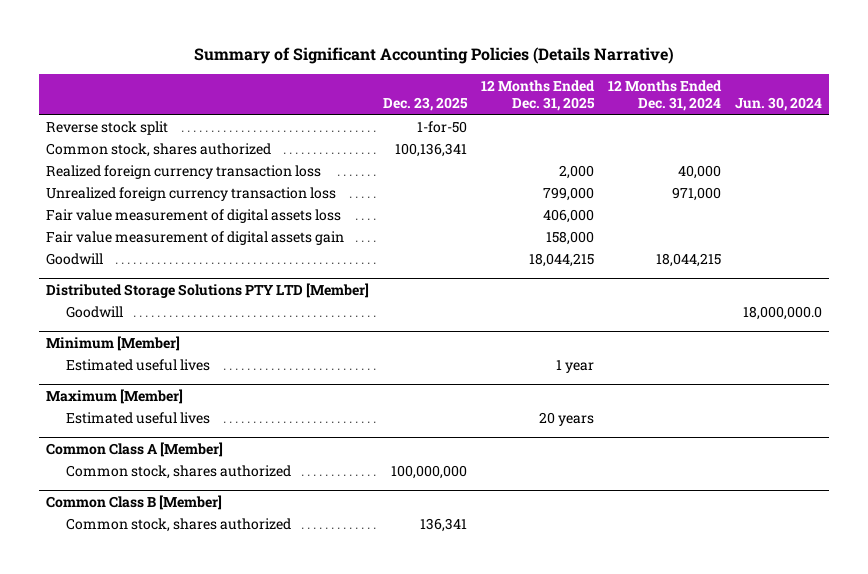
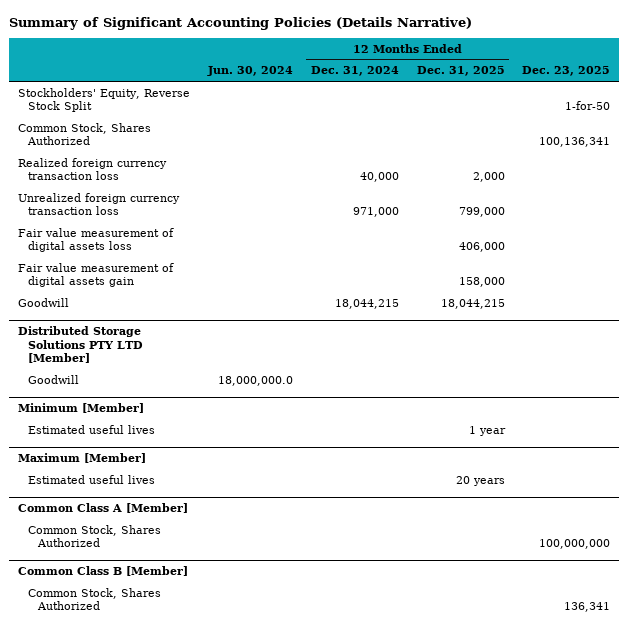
[45,121,168,136] Reverse stock split -> [18,87,191,113] Stockholders' Equity, Reverse Stock Split
[45,143,271,158] Common stock, shares authorized -> [18,122,152,146] Common Stock, Shares Authorized
[65,465,291,480] Common stock, shares authorized -> [28,524,162,548] Common Stock, Shares Authorized
[65,518,291,533] Common stock, shares authorized -> [28,587,162,611] Common Stock, Shares Authorized

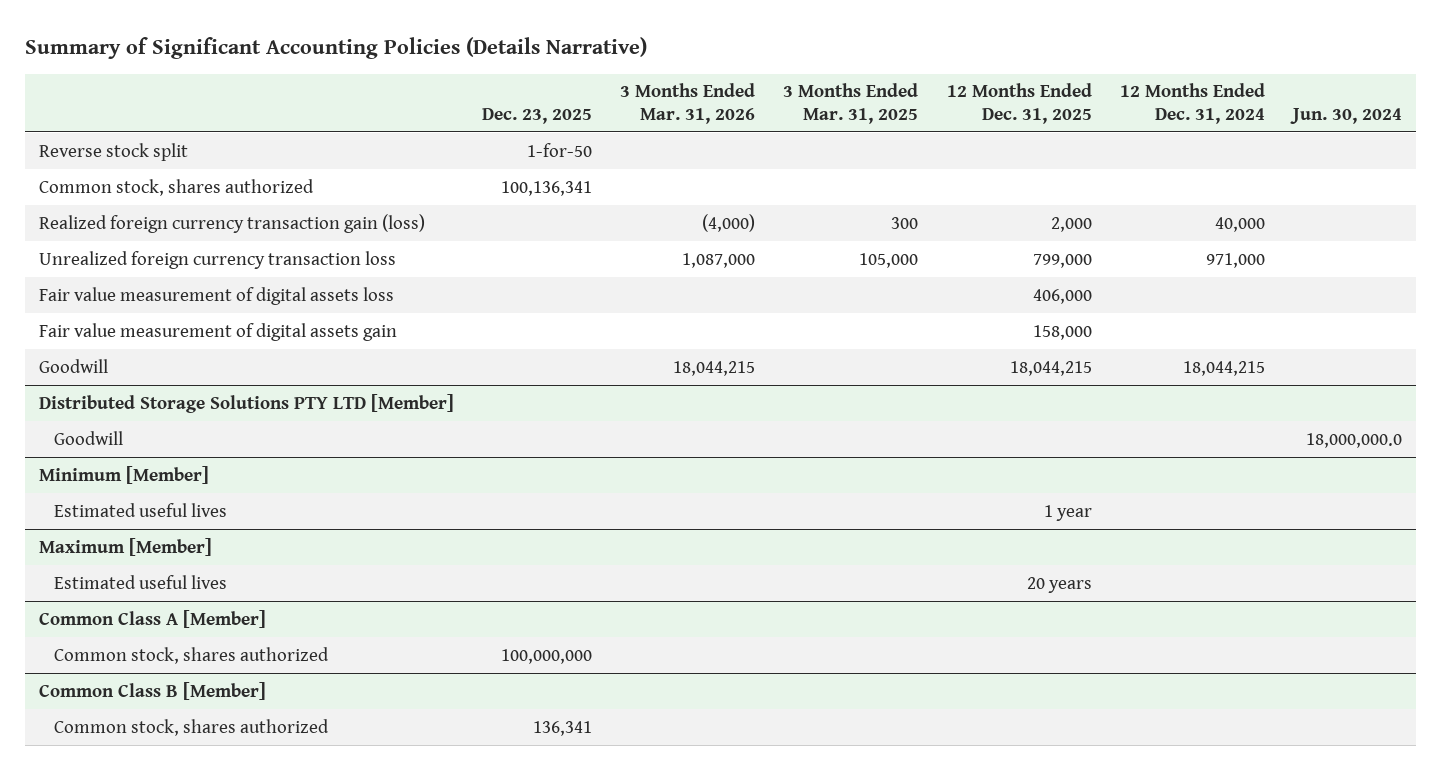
none -> [620,83,756,124] 3 Months Ended Mar. 31, 2026
none -> [783,83,919,124] 3 Months Ended Mar. 31, 2025
[18,87,191,113] Stockholders' Equity, Reverse Stock Split -> [38,142,188,161] Reverse stock split
[18,122,152,146] Common Stock, Shares Authorized -> [38,178,314,196] Common stock, shares authorized
[18,157,168,181] Realized foreign currency transaction loss -> [38,213,425,233] Realized foreign currency transaction gain (loss)
[28,524,162,548] Common Stock, Shares Authorized -> [53,646,329,664] Common stock, shares authorized
[28,587,162,611] Common Stock, Shares Authorized -> [53,718,329,736] Common stock, shares authorized

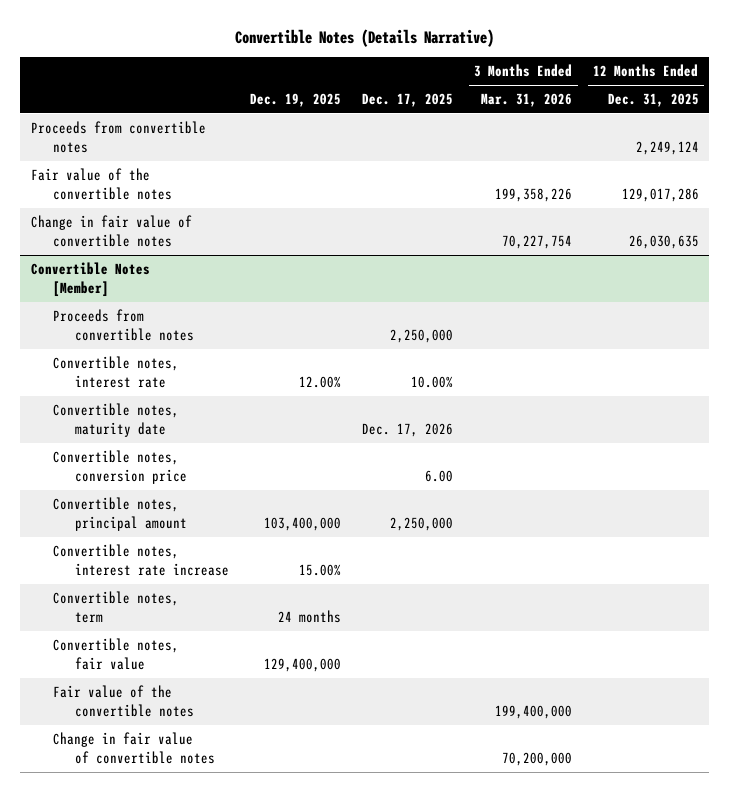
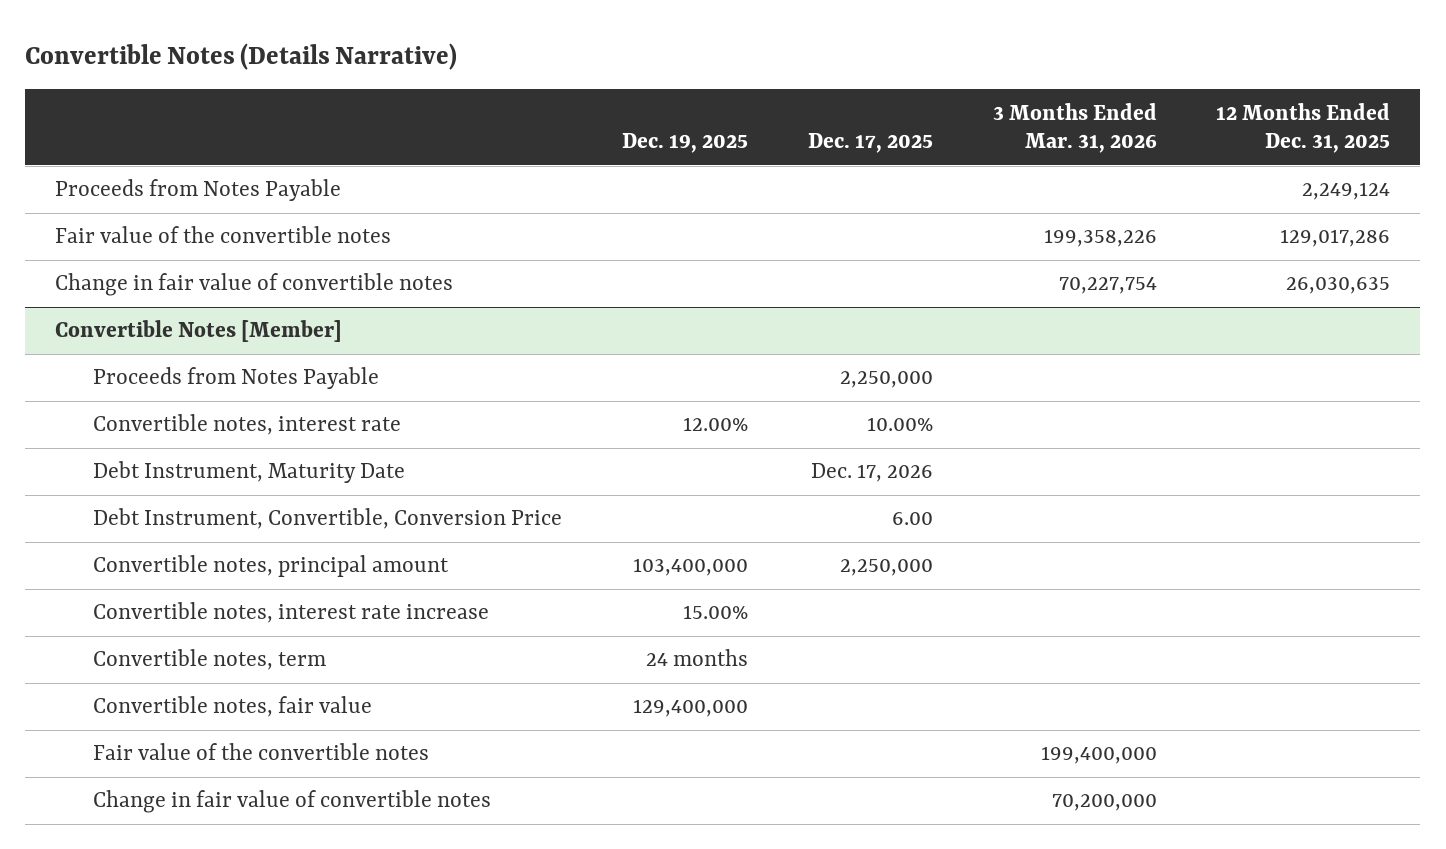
[31,120,207,153] Proceeds from convertible notes -> [55,179,342,202] Proceeds from Notes Payable
[52,308,194,341] Proceeds from convertible notes -> [92,367,379,390] Proceeds from Notes Payable
[52,402,179,437] Convertible notes, maturity date -> [92,461,405,484] Debt Instrument, Maturity Date
[52,449,187,484] Convertible notes, conversion price -> [92,508,562,530] Debt Instrument, Convertible, Conversion Price

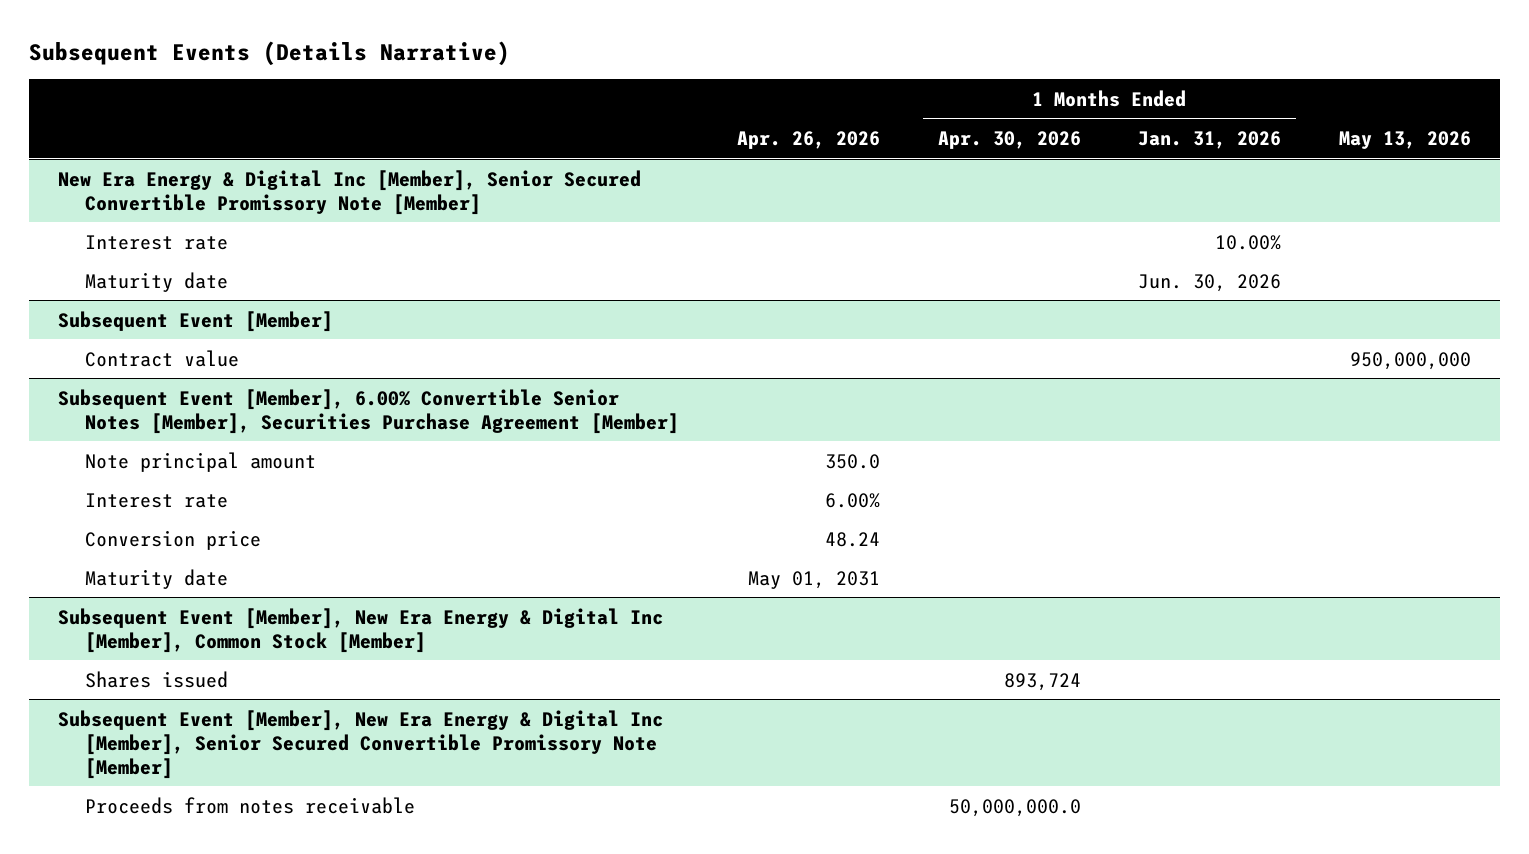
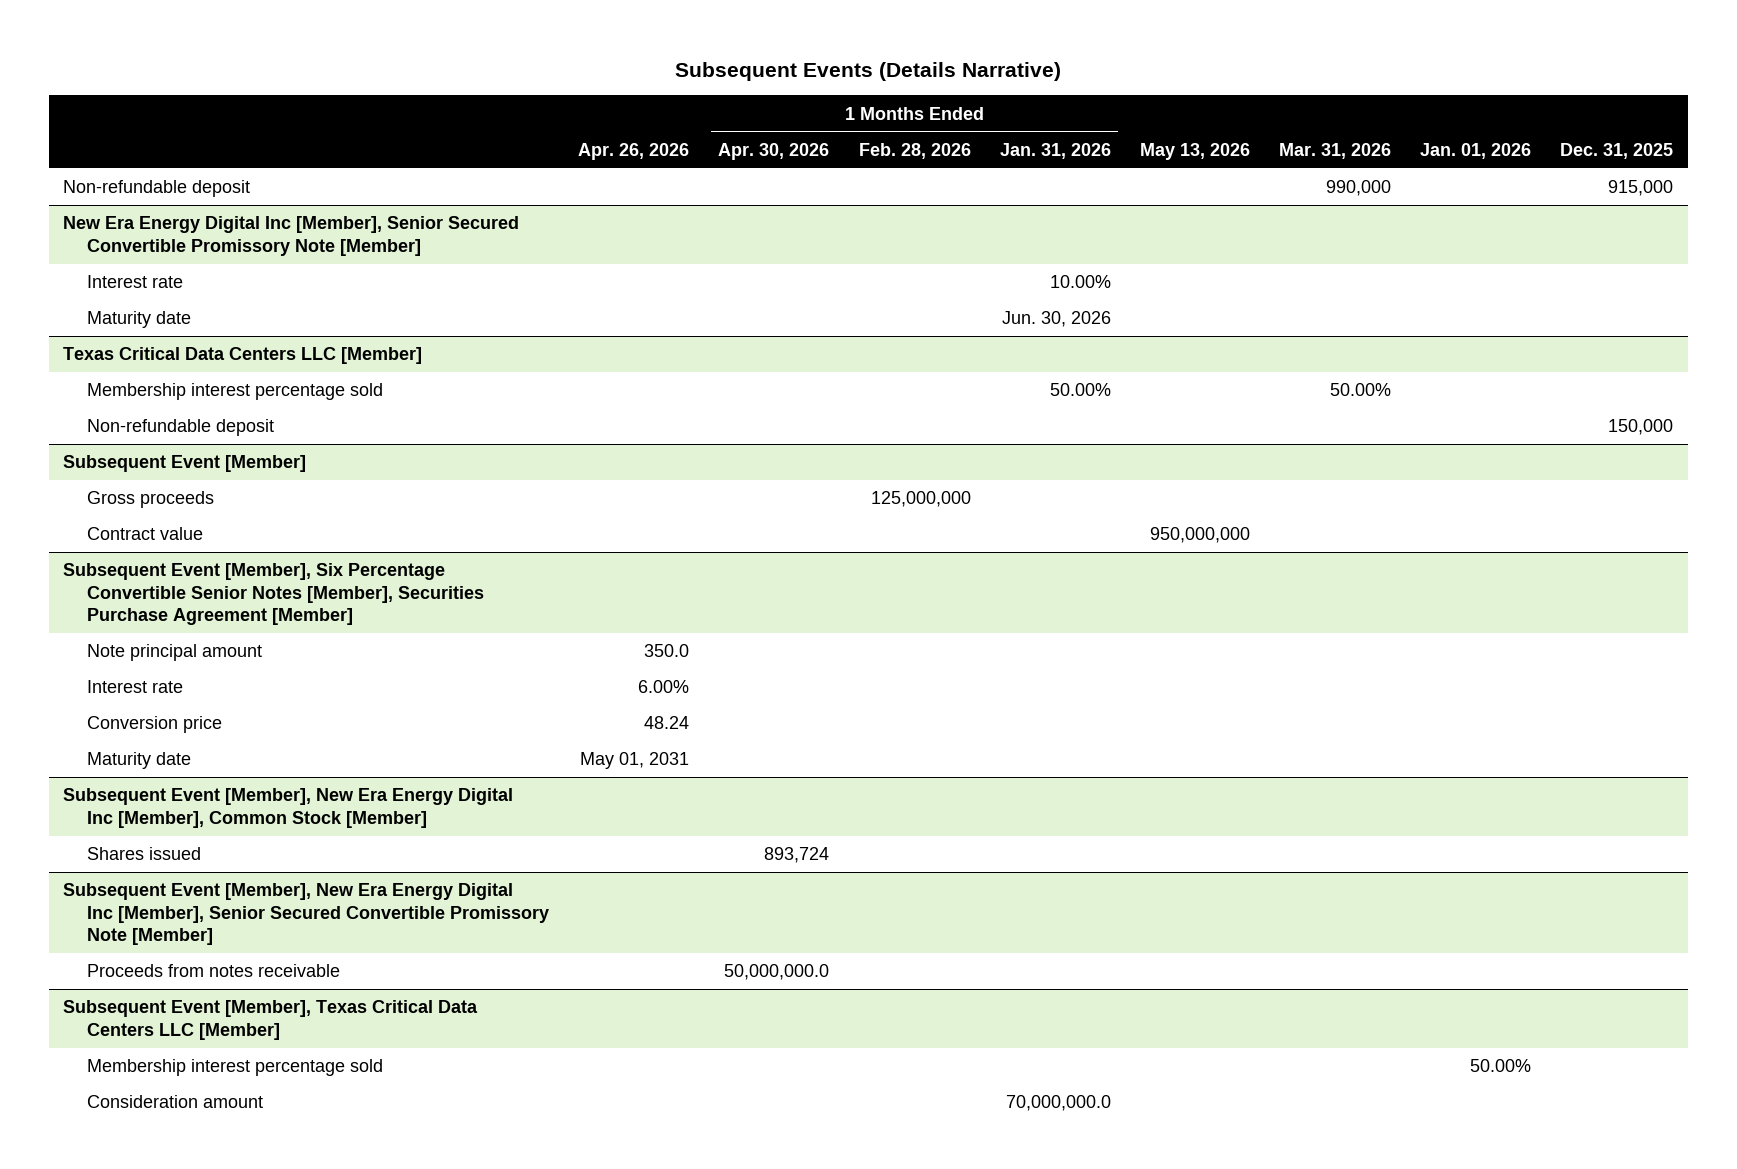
none -> [858,142,971,159] Feb. 28, 2026
none -> [1279,142,1392,159] Mar. 31, 2026
none -> [1420,142,1532,159] Jan. 01, 2026
none -> [1560,142,1674,159] Dec. 31, 2025
none -> [63,180,251,198] Non-refundable deposit
[58,169,642,215] New Era Energy & Digital Inc [Member], Senior Secured Convertible Promissory Note [Member] -> [63,216,520,256] New Era Energy Digital Inc [Member], Senior Secured Convertible Promissory Note [Member]
none -> [63,347,423,365] Texas Critical Data Centers LLC [Member]
none -> [87,383,384,401] Membership interest percentage sold
none -> [87,419,275,437] Non-refundable deposit
none -> [87,491,215,509] Gross proceeds
[58,388,679,434] Subsequent Event [Member], 6.00% Convertible Senior Notes [Member], Securities Purchase Agreement [Member] -> [63,563,485,626] Subsequent Event [Member], Six Percentage Convertible Senior Notes [Member], Securities Purchase Agreement [Member]
[58,607,664,653] Subsequent Event [Member], New Era Energy & Digital Inc [Member], Common Stock [Member] -> [63,788,514,828] Subsequent Event [Member], New Era Energy Digital Inc [Member], Common Stock [Member]
[58,709,664,779] Subsequent Event [Member], New Era Energy & Digital Inc [Member], Senior Secured Convertible Promissory Note [Member] -> [63,883,550,946] Subsequent Event [Member], New Era Energy Digital Inc [Member], Senior Secured Convertible Promissory Note [Member]
none -> [63,1000,479,1040] Subsequent Event [Member], Texas Critical Data Centers LLC [Member]
none -> [87,1059,384,1077] Membership interest percentage sold
none -> [87,1095,264,1109] Consideration amount

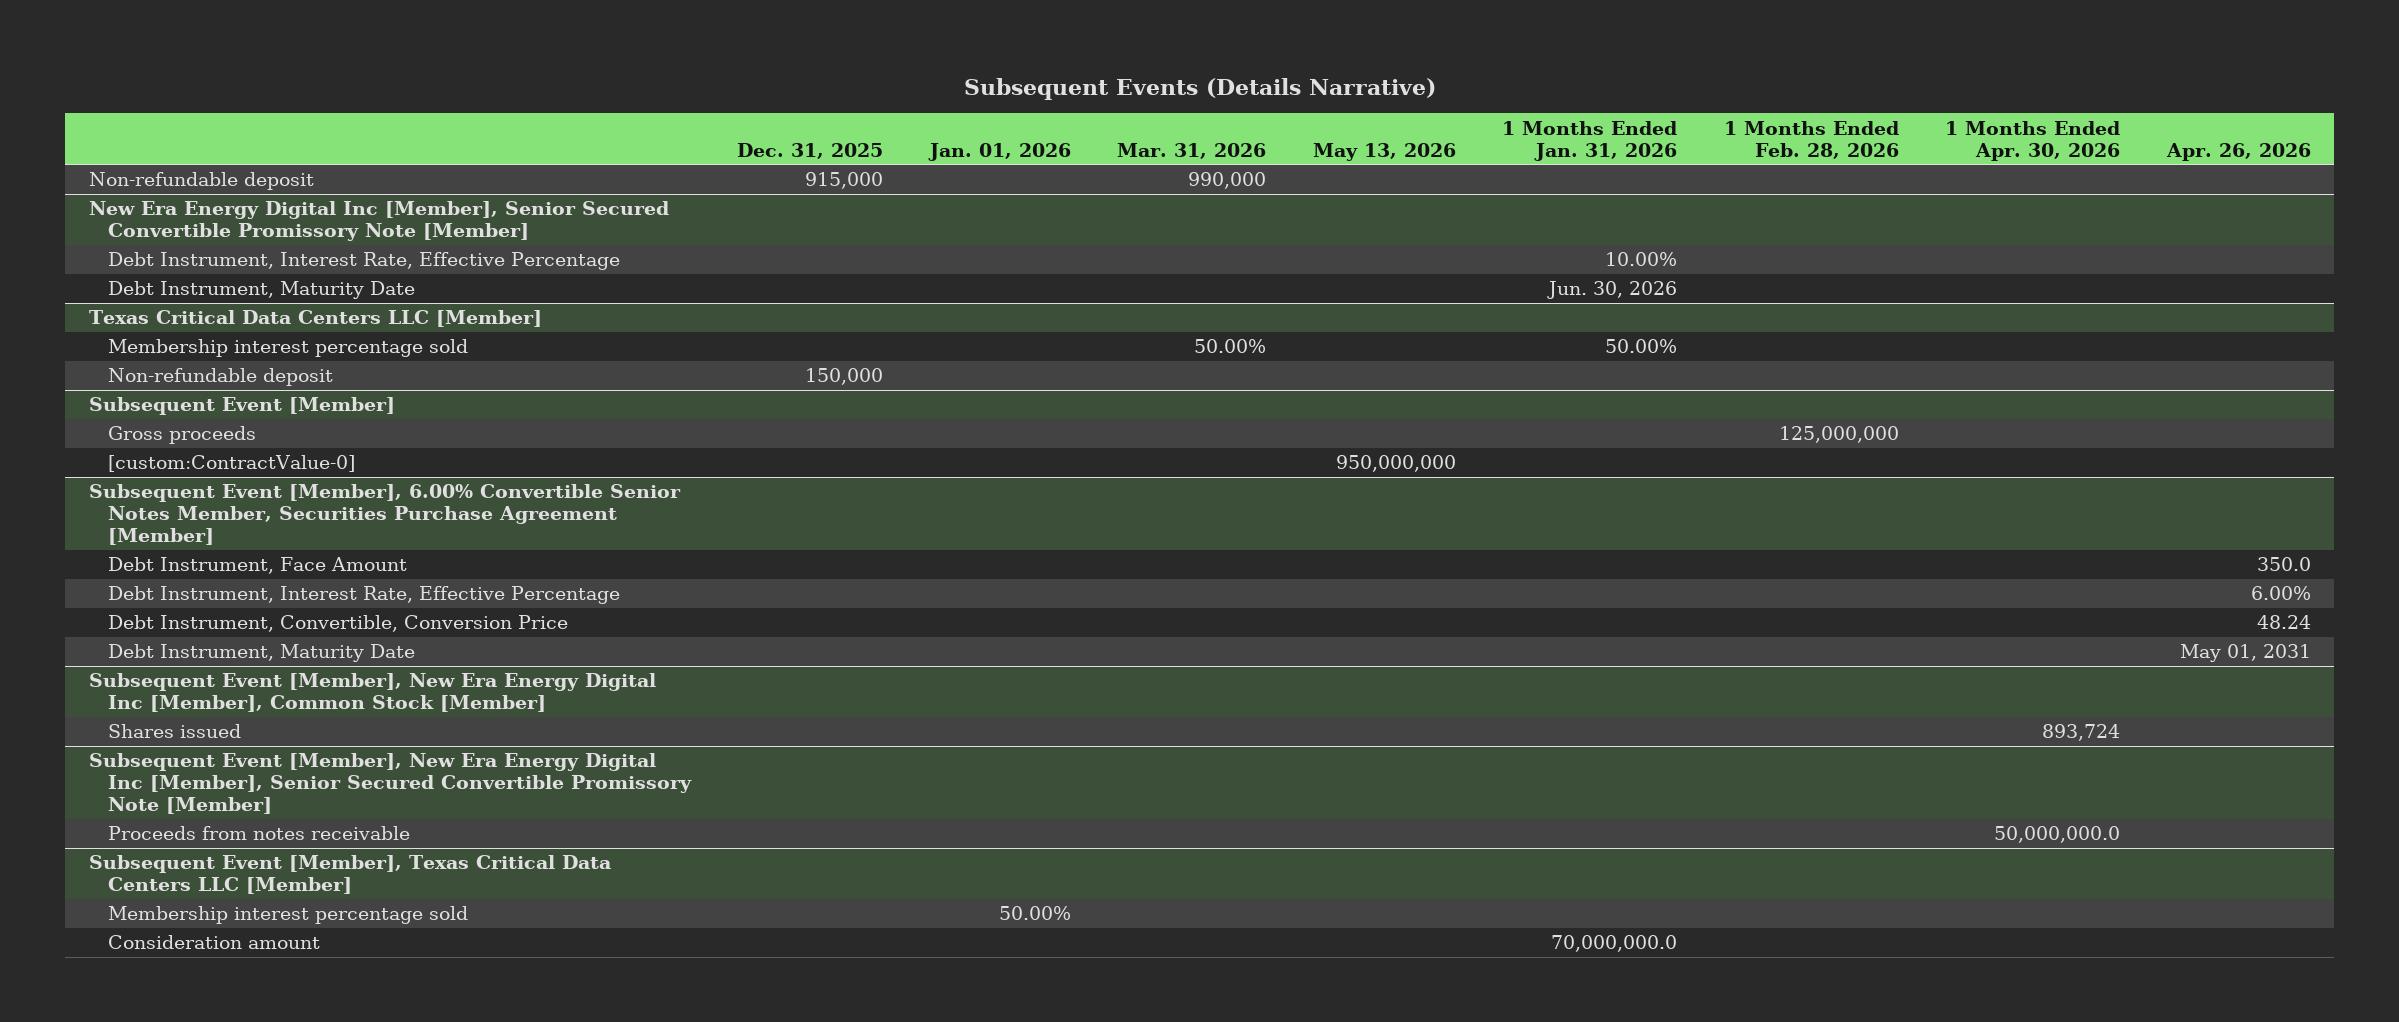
[87,275,184,289] Interest rate -> [107,252,620,271] Debt Instrument, Interest Rate, Effective Percentage
[87,311,192,329] Maturity date -> [107,281,415,300] Debt Instrument, Maturity Date
[87,527,204,541] Contract value -> [107,455,355,473] [custom:ContractValue-0]
[63,563,485,626] Subsequent Event [Member], Six Percentage Convertible Senior Notes [Member], Securities Purchase Agreement [Member] -> [88,484,681,546] Subsequent Event [Member], 6.00% Convertible Senior Notes Member, Securities Purchase Agreement [Member]
[87,644,263,662] Note principal amount -> [107,557,407,575] Debt Instrument, Face Amount
[87,680,184,694] Interest rate -> [107,586,620,605] Debt Instrument, Interest Rate, Effective Percentage
[87,716,223,734] Conversion price -> [107,615,568,633] Debt Instrument, Convertible, Conversion Price
[87,752,192,770] Maturity date -> [107,644,415,663] Debt Instrument, Maturity Date

